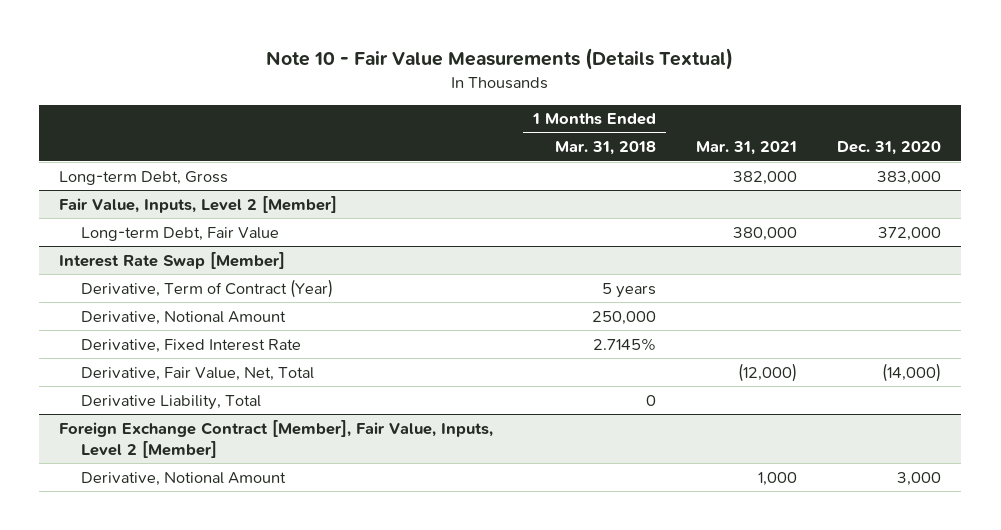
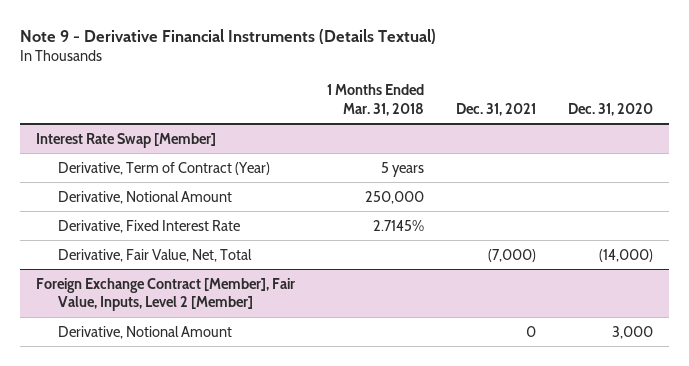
[266,48,734,71] Note 10 - Fair Value Measurements (Details Textual) -> [19,28,436,44] Note 9 - Derivative Financial Instruments (Details Textual)
[696,141,798,156] Mar. 31, 2021 -> none
none -> [455,102,536,116] Dec. 31, 2021
[59,170,229,185] Long-term Debt, Gross -> none
[59,195,338,213] Fair Value, Inputs, Level 2 [Member] -> none
[81,226,280,241] Long-term Debt, Fair Value -> none
[81,394,262,410] Derivative Liability, Total -> none

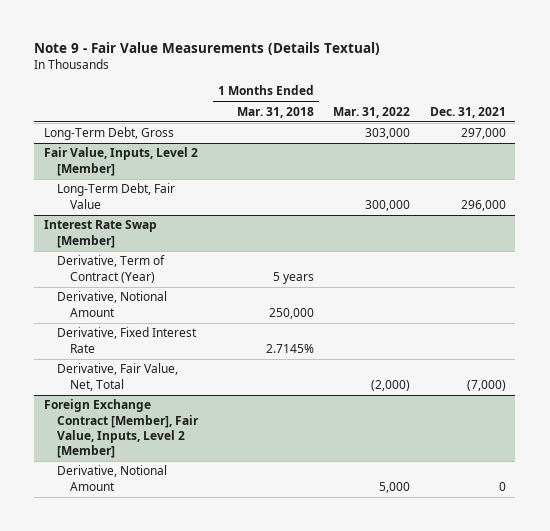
[19,28,436,44] Note 9 - Derivative Financial Instruments (Details Textual) -> [34,41,381,55] Note 9 - Fair Value Measurements (Details Textual)
[568,102,654,116] Dec. 31, 2020 -> none
none -> [333,106,411,118] Mar. 31, 2022
none -> [44,127,175,141] Long-Term Debt, Gross
none -> [44,147,199,176] Fair Value, Inputs, Level 2 [Member]
none -> [56,183,175,209] Long-Term Debt, Fair Value

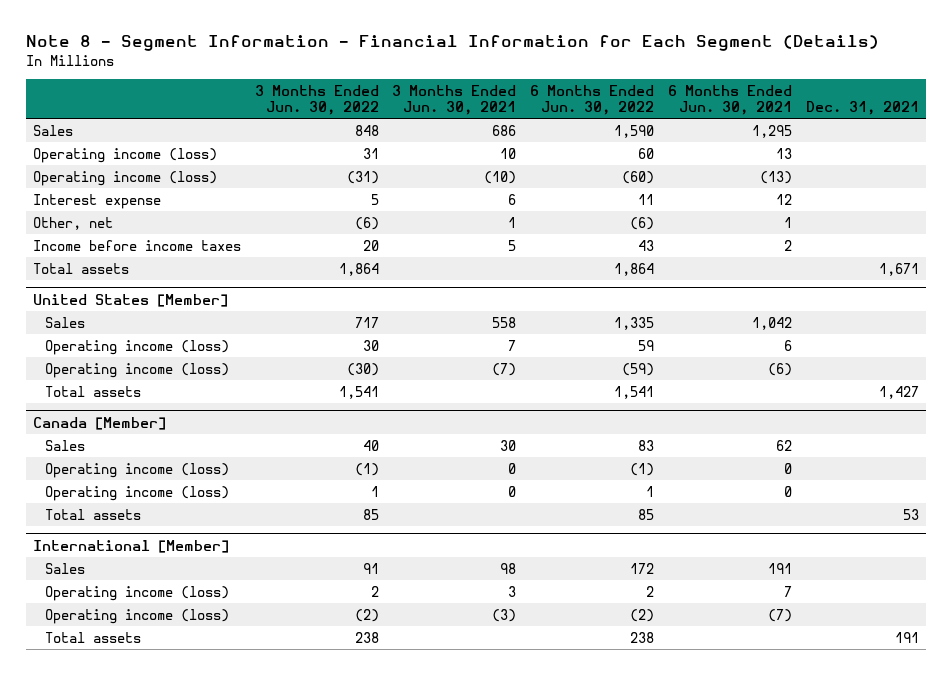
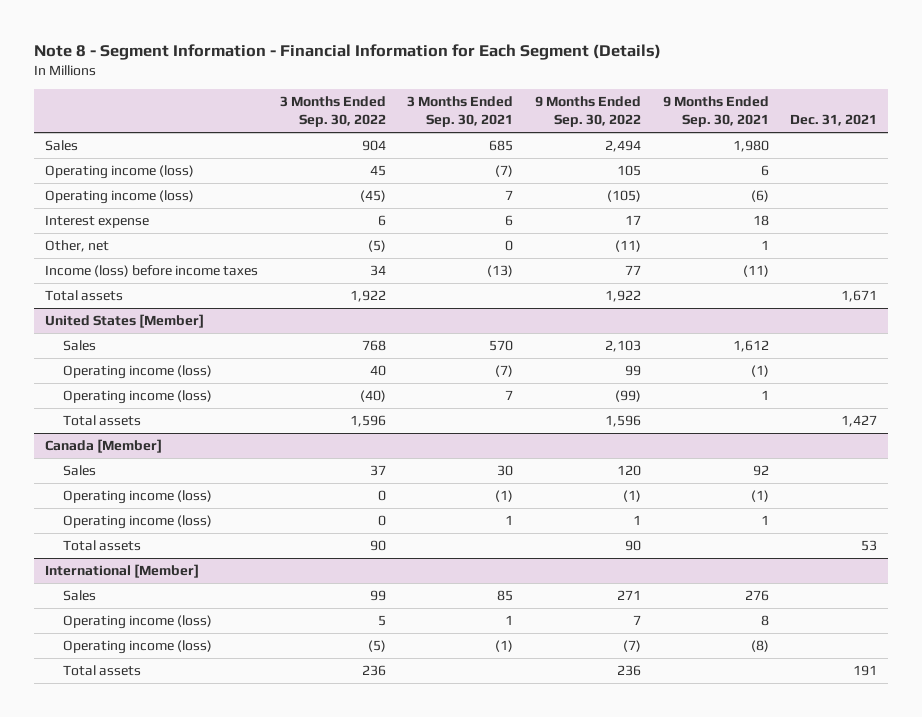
[254,85,379,116] 3 Months Ended Jun. 30, 2022 -> none
[392,85,517,116] 3 Months Ended Jun. 30, 2021 -> none
[530,85,655,116] 6 Months Ended Jun. 30, 2022 -> none
[668,85,793,116] 6 Months Ended Jun. 30, 2021 -> none
none -> [279,96,386,128] 3 Months Ended Sep. 30, 2022
none -> [407,96,514,128] 3 Months Ended Sep. 30, 2021
none -> [534,96,641,128] 9 Months Ended Sep. 30, 2022
none -> [662,96,769,128] 9 Months Ended Sep. 30, 2021
[32,239,241,251] Income before income taxes -> [44,265,258,278] Income (loss) before income taxes

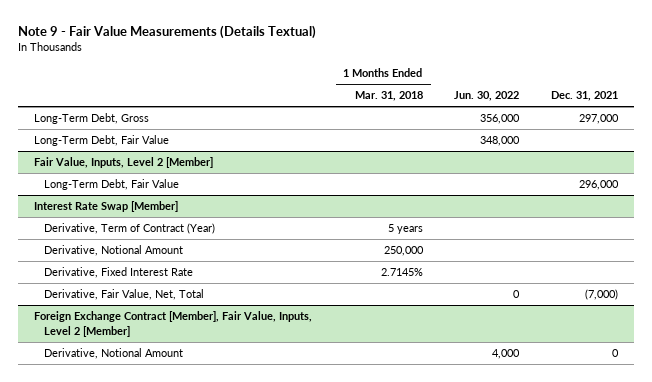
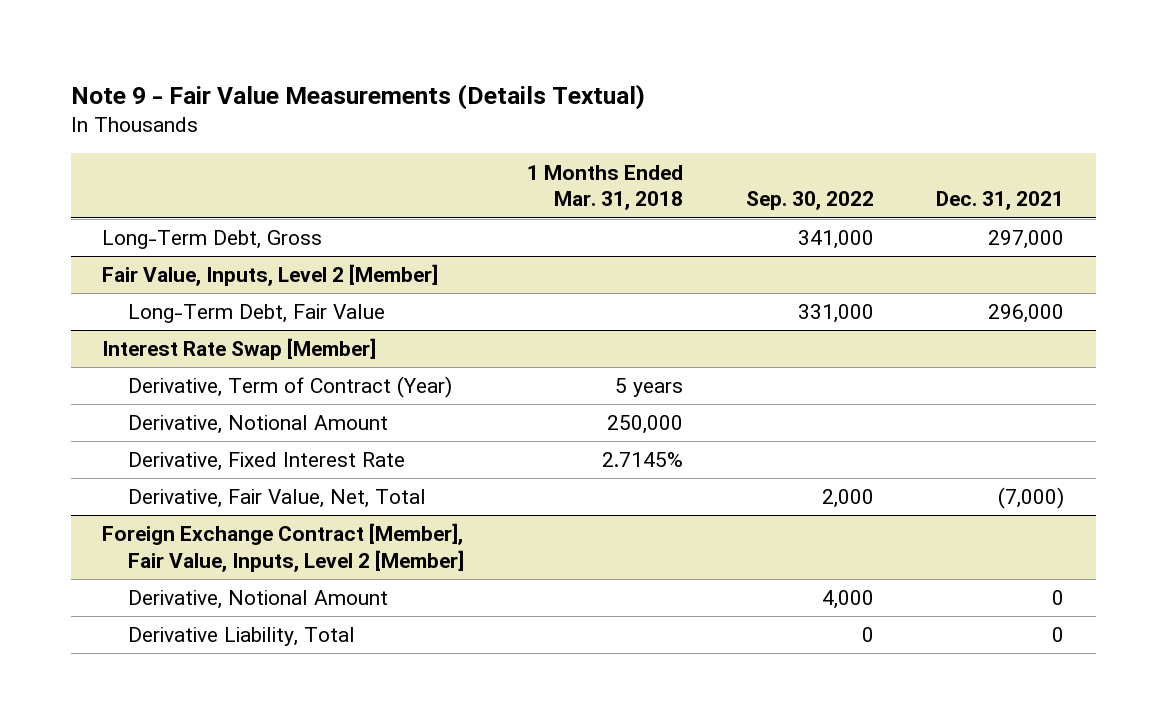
[454,91,520,102] Jun. 30, 2022 -> none
none -> [745,191,874,211] Sep. 30, 2022
[33,135,169,147] Long-Term Debt, Fair Value -> none
none -> [128,627,356,647] Derivative Liability, Total

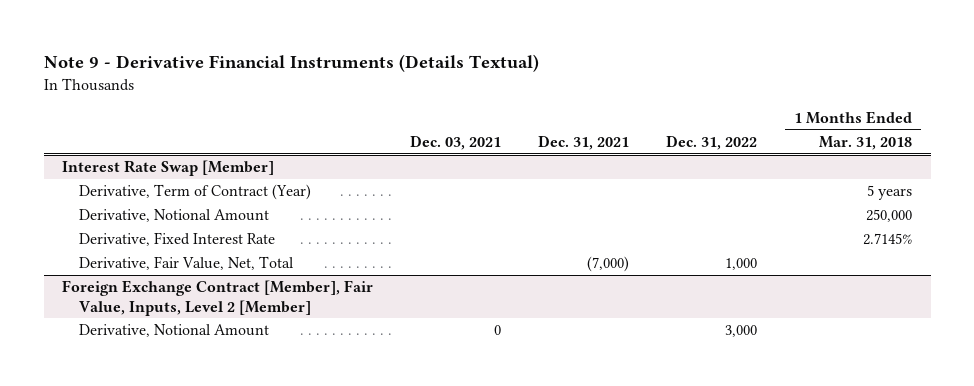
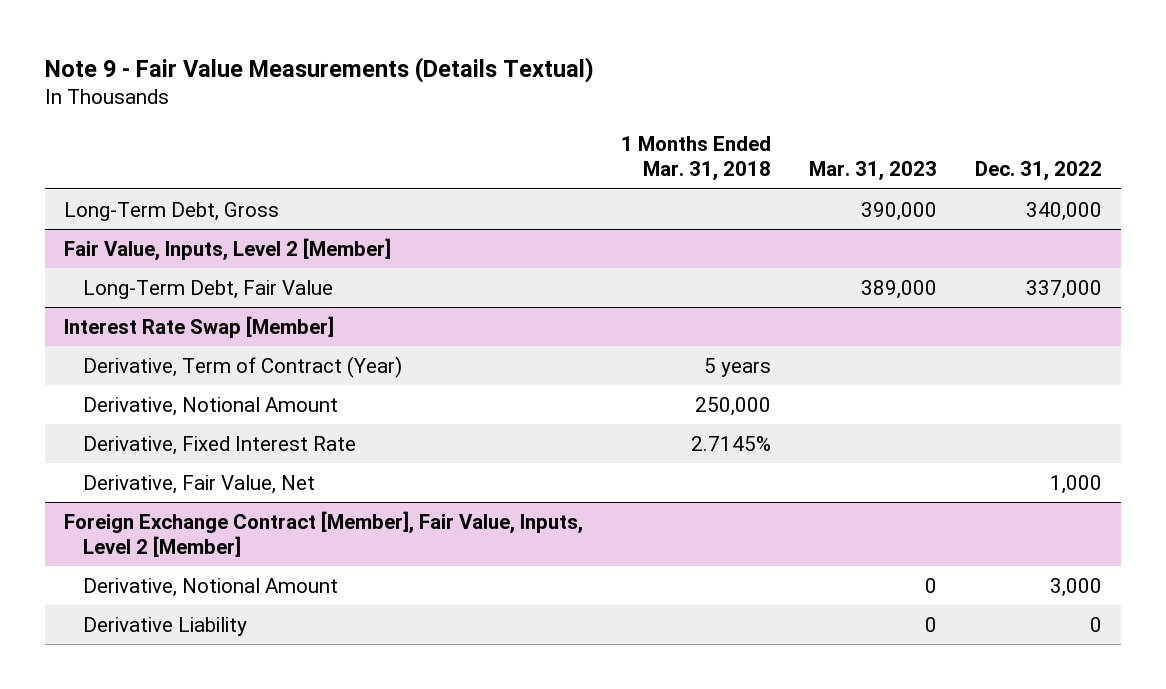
[43,54,539,73] Note 9 - Derivative Financial Instruments (Details Textual) -> [44,56,594,83] Note 9 - Fair Value Measurements (Details Textual)
[410,134,502,150] Dec. 03, 2021 -> none
[538,134,630,150] Dec. 31, 2021 -> none
none -> [808,161,937,182] Mar. 31, 2023
none -> [63,201,279,221] Long-Term Debt, Gross
none -> [63,237,391,261] Fair Value, Inputs, Level 2 [Member]
none -> [83,279,334,299] Long-Term Debt, Fair Value
[79,256,295,271] Derivative, Fair Value, Net, Total -> [83,474,316,494] Derivative, Fair Value, Net
none -> [83,616,248,636] Derivative Liability

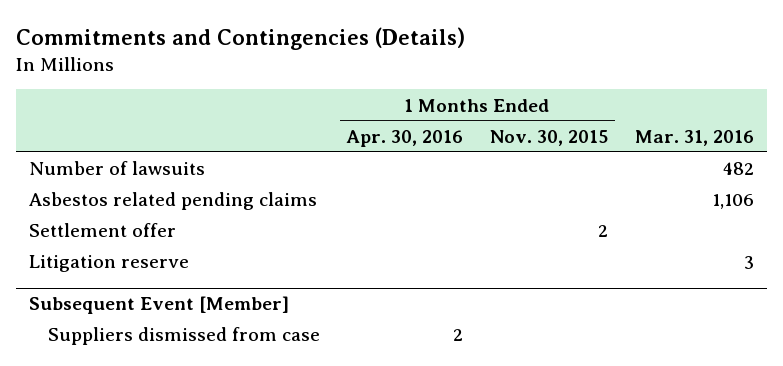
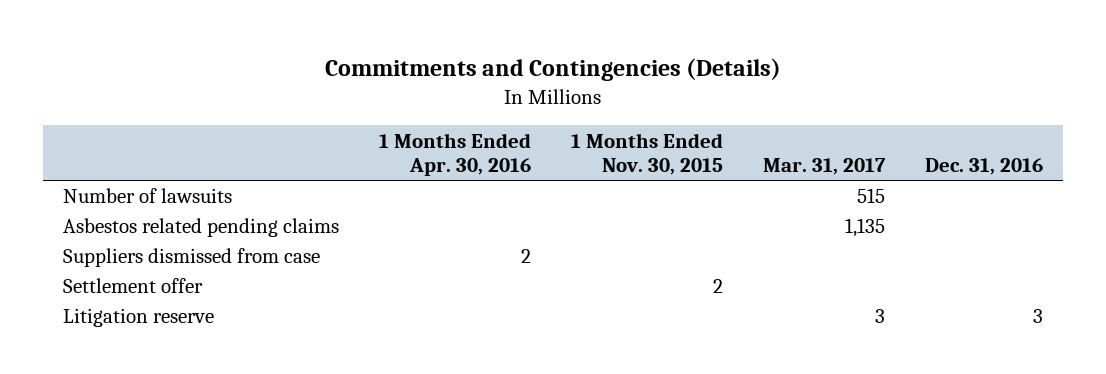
[634,129,754,146] Mar. 31, 2016 -> none
none -> [762,158,886,176] Mar. 31, 2017
none -> [924,158,1043,176] Dec. 31, 2016
none -> [63,248,321,268] Suppliers dismissed from case
[28,296,289,315] Subsequent Event [Member] -> none
[47,327,320,346] Suppliers dismissed from case -> none

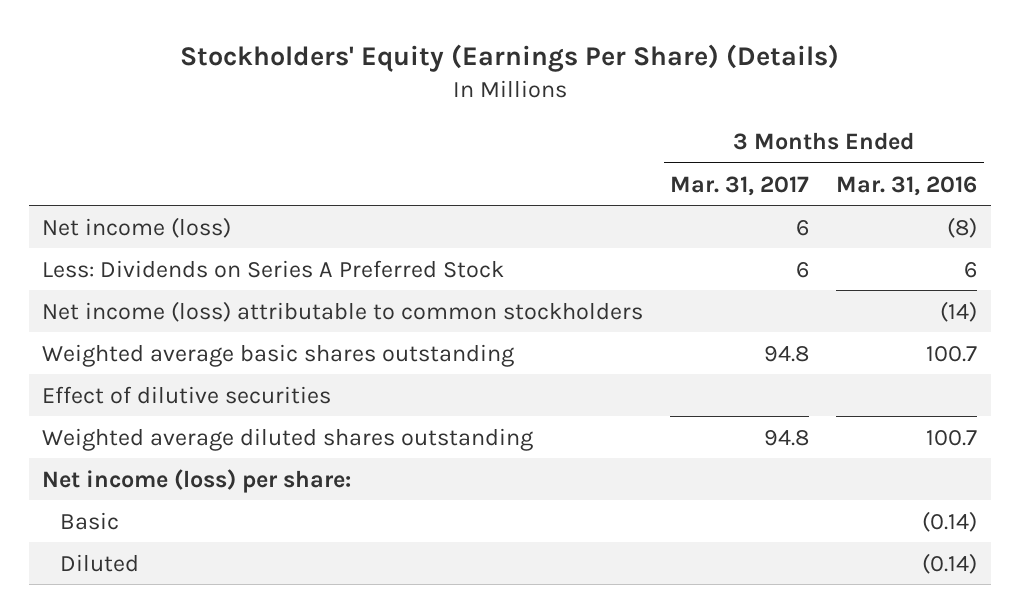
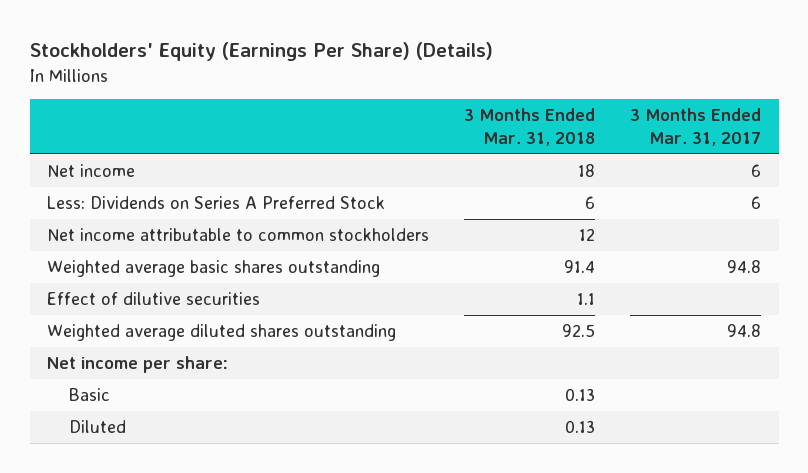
[836,175,978,196] Mar. 31, 2016 -> none
none -> [464,108,596,147] 3 Months Ended Mar. 31, 2018
[42,216,232,238] Net income (loss) -> [47,163,136,177] Net income
[42,300,644,322] Net income (loss) attributable to common stockholders -> [47,227,430,241] Net income attributable to common stockholders
[42,468,352,493] Net income (loss) per share: -> [47,355,229,373] Net income per share:

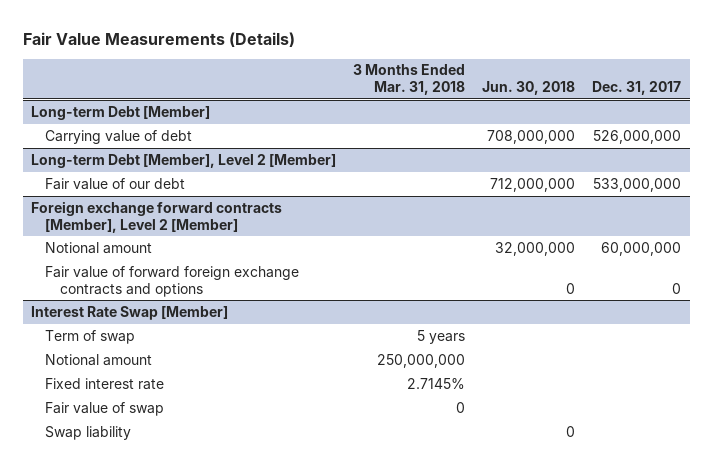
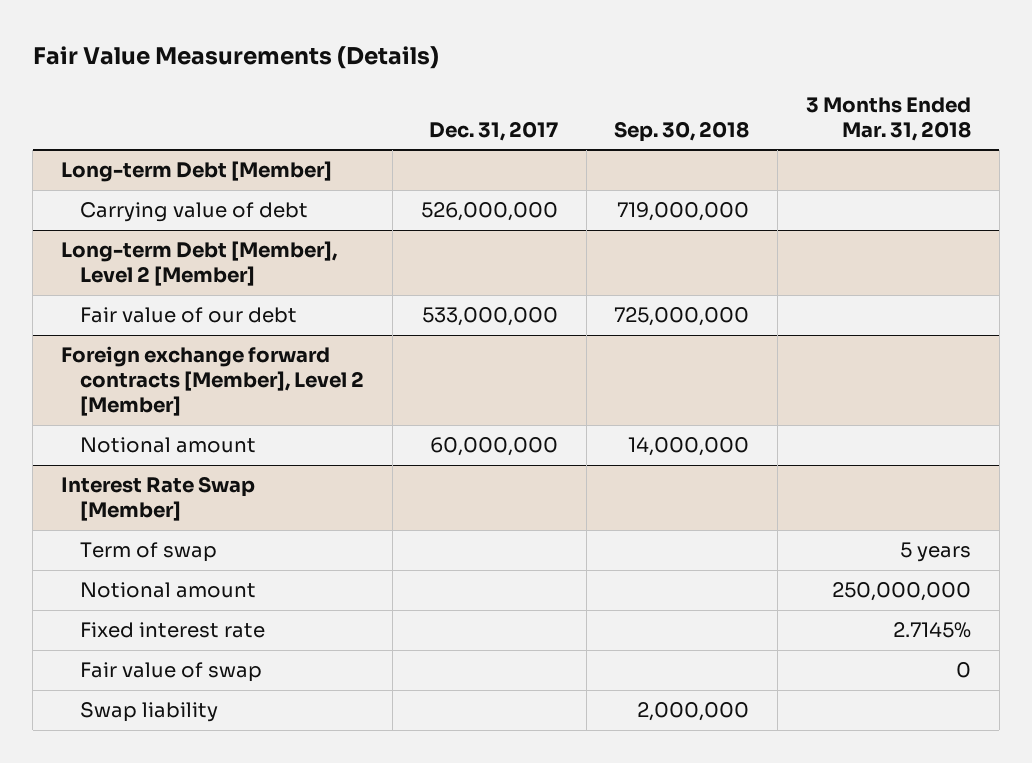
[482,81,576,96] Jun. 30, 2018 -> none
none -> [614,120,750,142] Sep. 30, 2018
[45,265,300,297] Fair value of forward foreign exchange contracts and options -> none

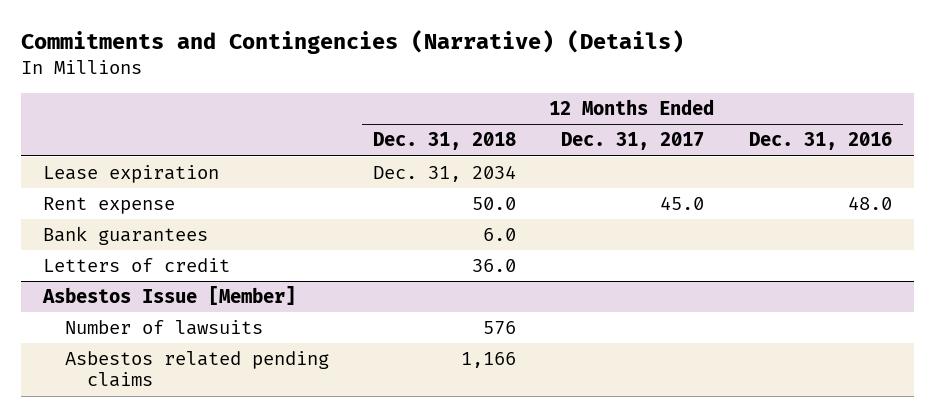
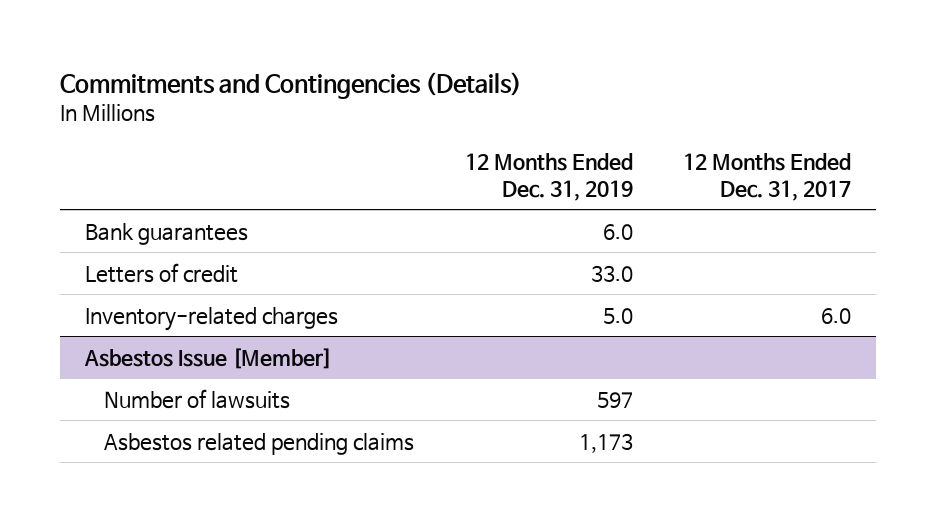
[20,30,684,55] Commitments and Contingencies (Narrative) (Details) -> [60,72,523,100] Commitments and Contingencies (Details)
[373,132,517,151] Dec. 31, 2018 -> none
[748,132,892,151] Dec. 31, 2016 -> none
none -> [464,153,633,201] 12 Months Ended Dec. 31, 2019
[42,165,219,184] Lease expiration -> none
[42,197,175,215] Rent expense -> none
none -> [85,306,339,331] Inventory-related charges

